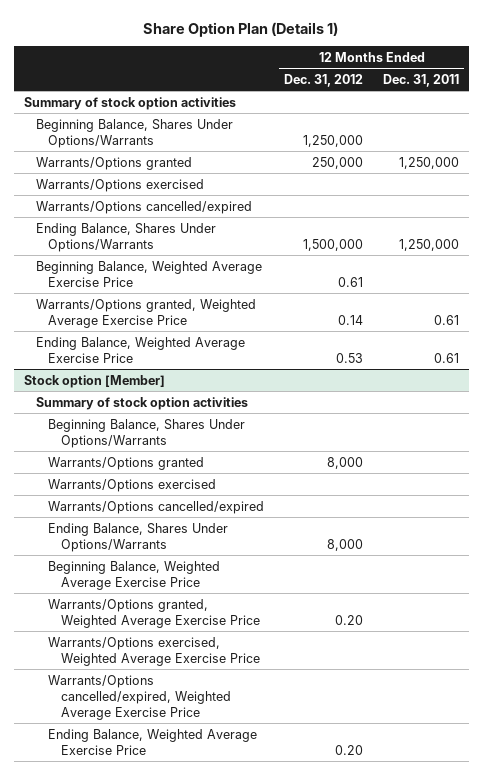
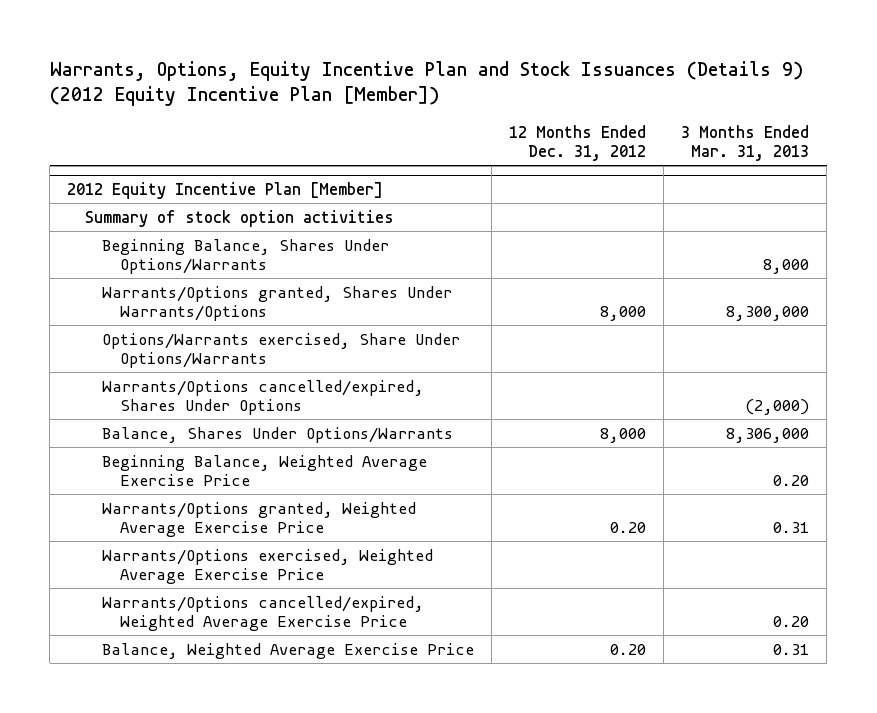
[143,21,339,37] Share Option Plan (Details 1) -> [49,60,803,107] Warrants, Options, Equity Incentive Plan and Stock Issuances (Details 9) (2012 Equity Incentive Plan [Member])
[383,73,460,87] Dec. 31, 2011 -> none
none -> [681,124,810,161] 3 Months Ended Mar. 31, 2013
[23,96,236,110] Summary of stock option activities -> none
[36,118,234,148] Beginning Balance, Shares Under Options/Warrants -> none
[36,156,193,170] Warrants/Options granted -> none
[36,178,205,192] Warrants/Options exercised -> none
[36,200,253,214] Warrants/Options cancelled/expired -> none
[36,222,217,252] Ending Balance, Shares Under Options/Warrants -> none
[36,260,263,287] Beginning Balance, Weighted Average Exercise Price -> none
[36,298,257,328] Warrants/Options granted, Weighted Average Exercise Price -> none
[36,336,246,363] Ending Balance, Weighted Average Exercise Price -> none
[23,374,165,388] Stock option [Member] -> [67,182,384,200] 2012 Equity Incentive Plan [Member]
[48,456,205,470] Warrants/Options granted -> [102,285,453,322] Warrants/Options granted, Shares Under Warrants/Options
[48,478,217,492] Warrants/Options exercised -> [102,332,461,369] Options/Warrants exercised, Share Under Options/Warrants
[48,500,265,514] Warrants/Options cancelled/expired -> [102,379,425,416] Warrants/Options cancelled/expired, Shares Under Options
[48,522,229,552] Ending Balance, Shares Under Options/Warrants -> [102,426,454,443] Balance, Shares Under Options/Warrants
[48,728,258,755] Ending Balance, Weighted Average Exercise Price -> [102,642,475,659] Balance, Weighted Average Exercise Price

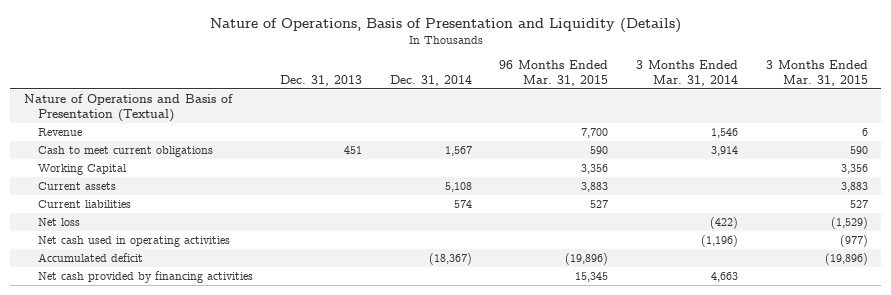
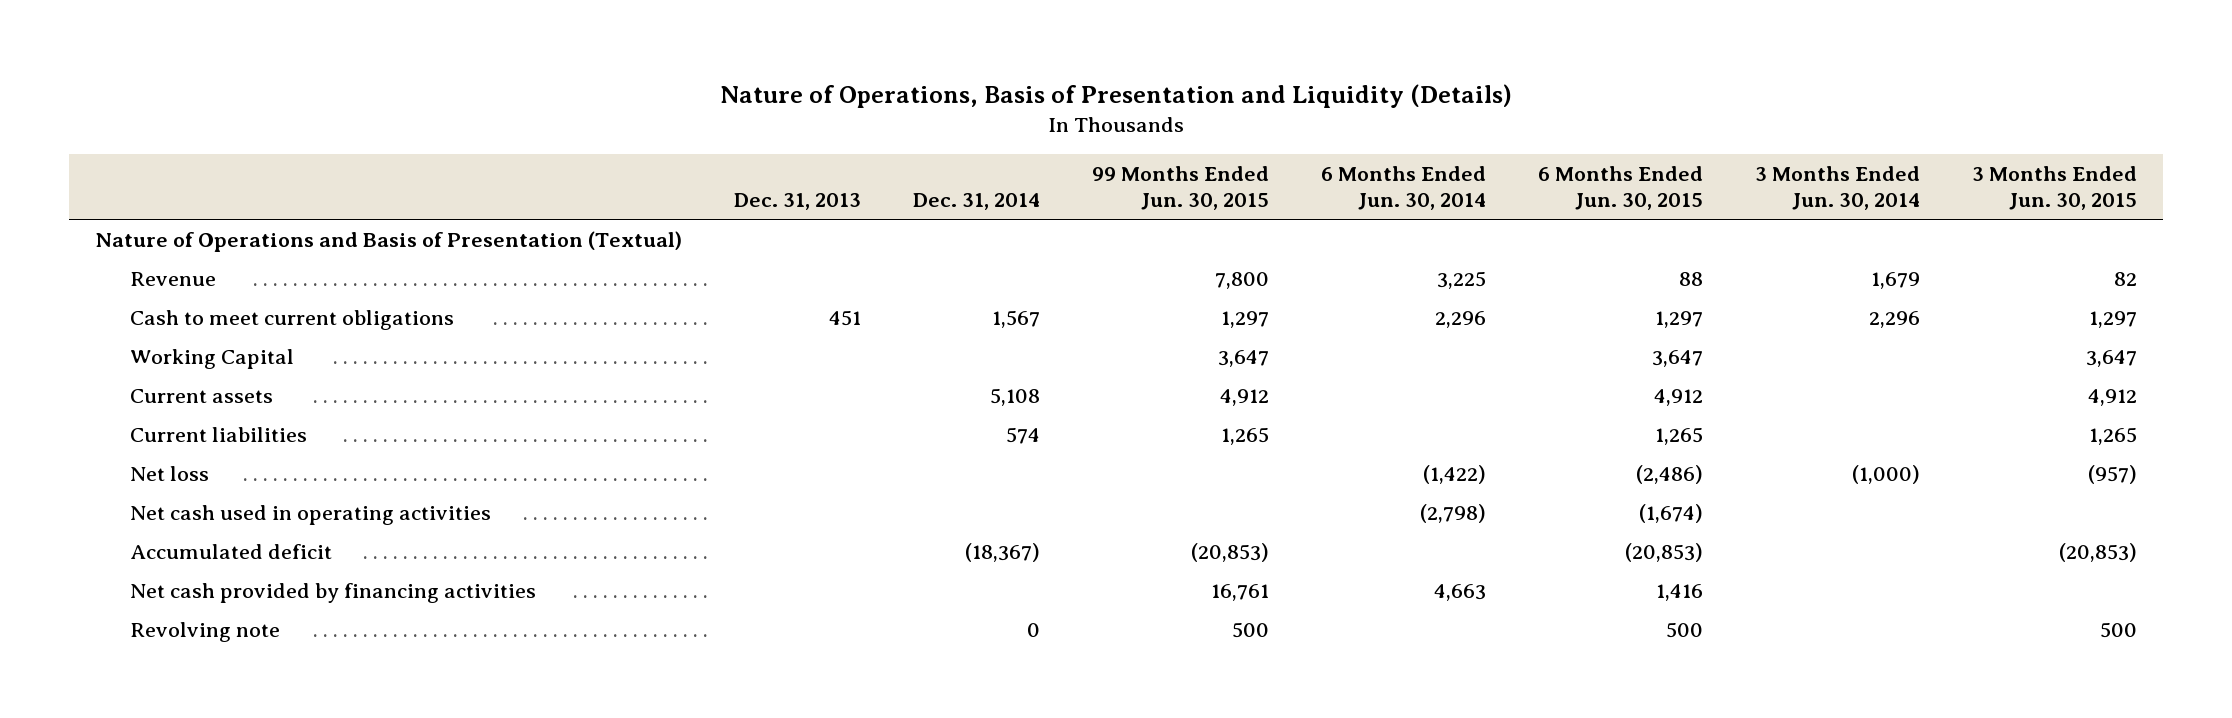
[499,59,609,86] 96 Months Ended Mar. 31, 2015 -> none
[636,59,739,86] 3 Months Ended Mar. 31, 2014 -> none
[765,59,868,86] 3 Months Ended Mar. 31, 2015 -> none
none -> [1091,166,1269,210] 99 Months Ended Jun. 30, 2015
none -> [1320,166,1486,210] 6 Months Ended Jun. 30, 2014
none -> [1537,166,1703,210] 6 Months Ended Jun. 30, 2015
none -> [1754,166,1920,210] 3 Months Ended Jun. 30, 2014
none -> [1971,166,2137,210] 3 Months Ended Jun. 30, 2015
none -> [129,622,280,643] Revolving note

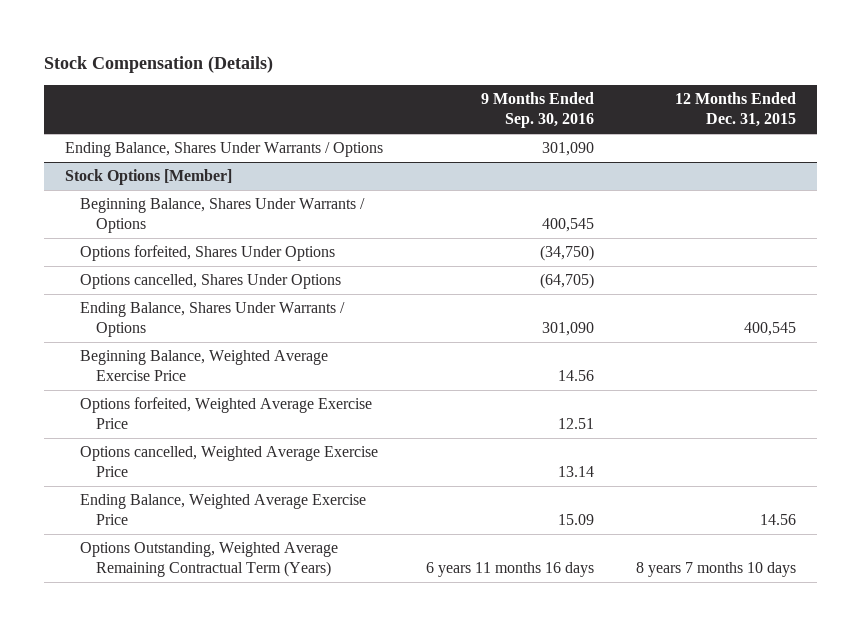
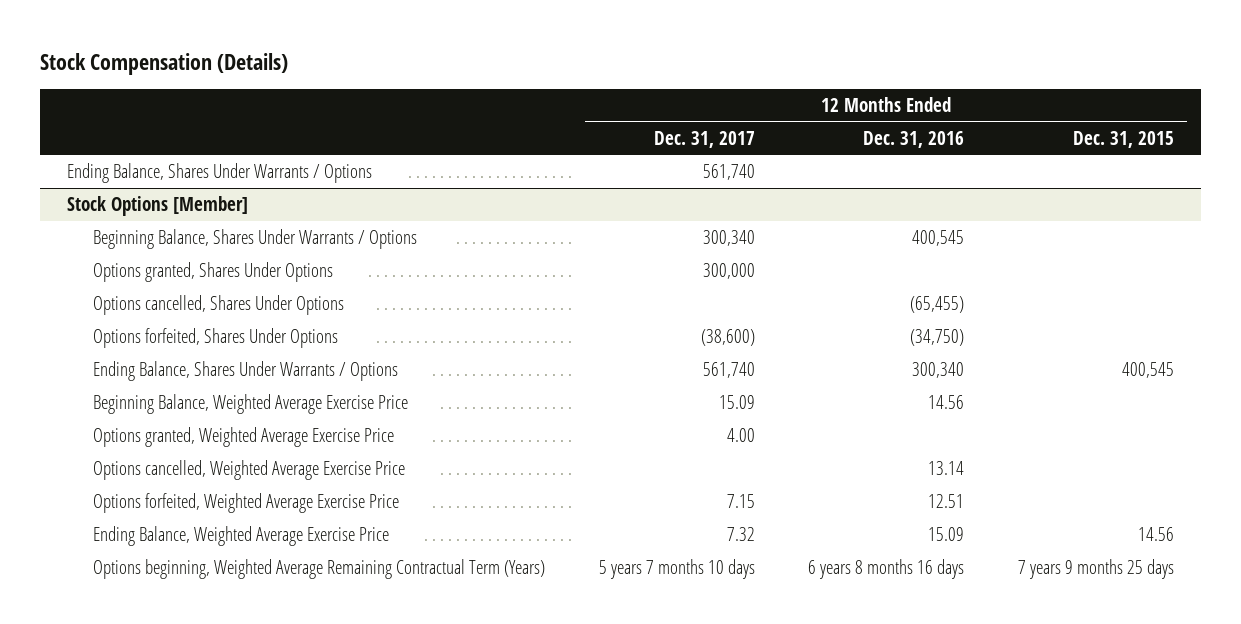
[480,91,594,129] 9 Months Ended Sep. 30, 2016 -> none
none -> [653,130,755,148] Dec. 31, 2017
none -> [863,130,965,148] Dec. 31, 2016
none -> [92,262,333,283] Options granted, Shares Under Options
[80,245,336,262] Options forfeited, Shares Under Options -> [92,328,338,349] Options forfeited, Shares Under Options
none -> [92,427,394,448] Options granted, Weighted Average Exercise Price
[80,397,373,430] Options forfeited, Weighted Average Exercise Price -> [92,493,399,514] Options forfeited, Weighted Average Exercise Price
[80,542,339,578] Options Outstanding, Weighted Average Remaining Contractual Term (Years) -> [92,559,545,580] Options beginning, Weighted Average Remaining Contractual Term (Years)
[636,562,797,578] 8 years 7 months 10 days -> [1017,559,1174,580] 7 years 9 months 25 days

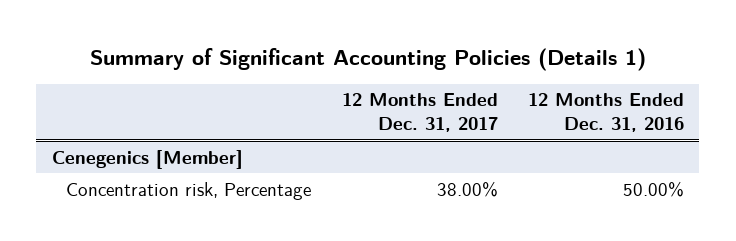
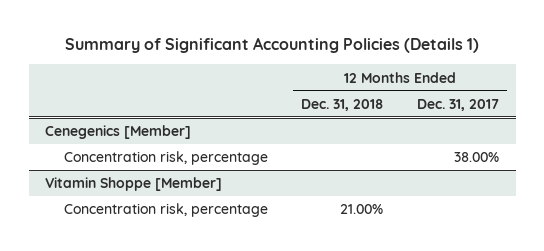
[528,93,685,133] 12 Months Ended Dec. 31, 2016 -> none
none -> [301,98,384,111] Dec. 31, 2018
[66,181,312,200] Concentration risk, Percentage -> [64,151,269,166] Concentration risk, percentage
none -> [45,177,223,192] Vitamin Shoppe [Member]
none -> [64,203,269,218] Concentration risk, percentage

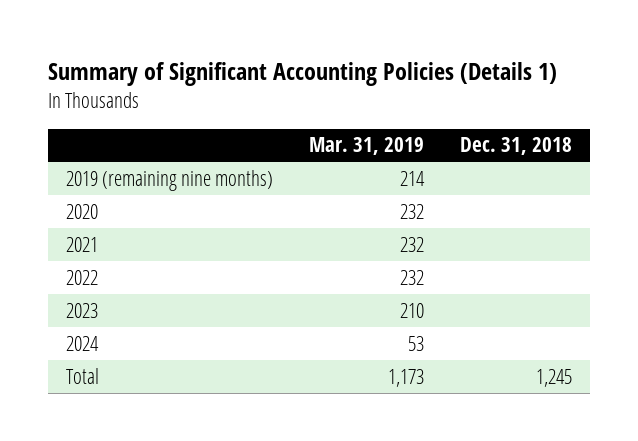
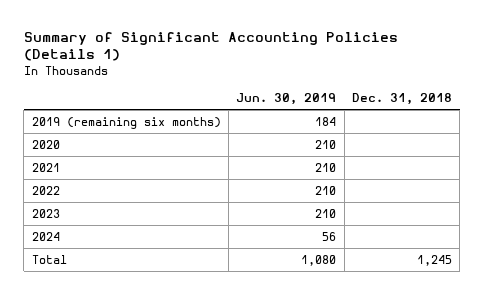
[309,137,425,156] Mar. 31, 2019 -> none
none -> [236,92,337,105] Jun. 30, 2019
[66,169,274,191] 2019 (remaining nine months) -> [31,117,221,130] 2019 (remaining six months)

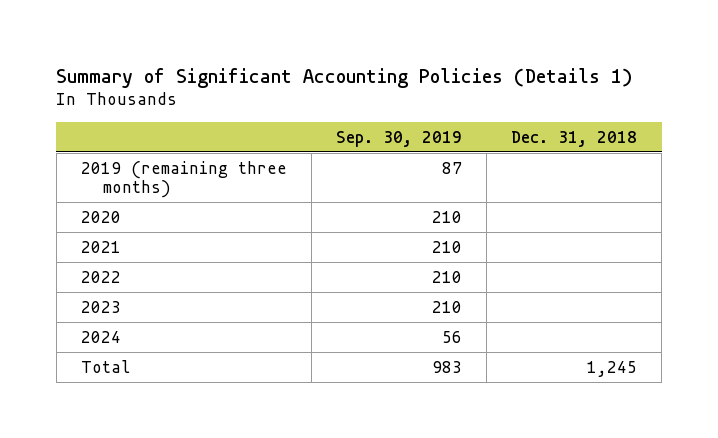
[236,92,337,105] Jun. 30, 2019 -> none
none -> [336,130,463,147] Sep. 30, 2019
[31,117,221,130] 2019 (remaining six months) -> [80,160,287,199] 2019 (remaining three months)

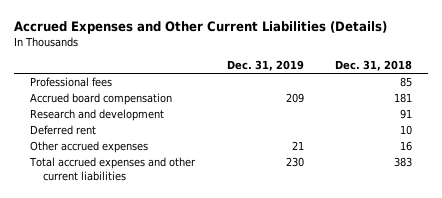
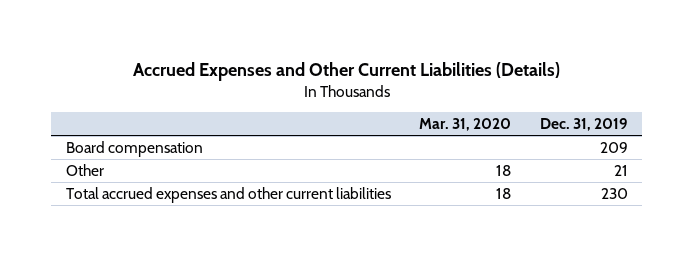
[335,60,413,72] Dec. 31, 2018 -> none
none -> [419,118,512,132] Mar. 31, 2020
[29,77,112,88] Professional fees -> none
[29,109,164,122] Research and development -> none
[29,125,96,136] Deferred rent -> none
[29,93,172,106] Accrued board compensation -> [65,141,203,158] Board compensation
[29,141,148,154] Other accrued expenses -> [65,164,104,177] Other

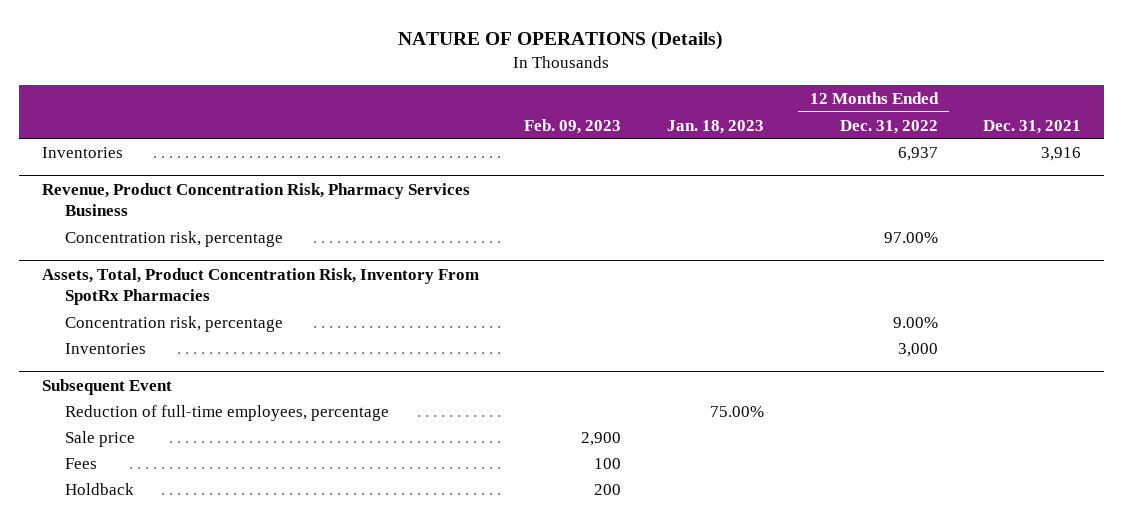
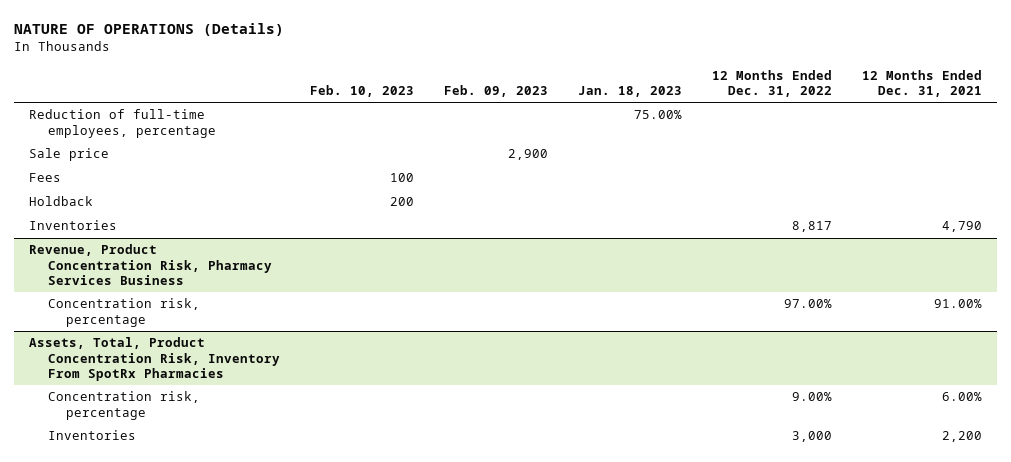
[983,119,1082,134] Dec. 31, 2021 -> none
none -> [309,85,414,98] Feb. 10, 2023
none -> [862,69,983,98] 12 Months Ended Dec. 31, 2021
none -> [29,109,216,138] Reduction of full-time employees, percentage
none -> [29,148,110,162] Sale price
none -> [29,173,62,183] Fees
none -> [29,196,94,207] Holdback
[897,146,938,161] 6,937 -> [792,221,833,233] 8,817
[41,378,172,395] Subsequent Event -> none
[64,404,389,421] Reduction of full-time employees, percentage -> none
[64,430,135,447] Sale price -> none
[64,457,97,469] Fees -> none
[64,482,134,495] Holdback -> none

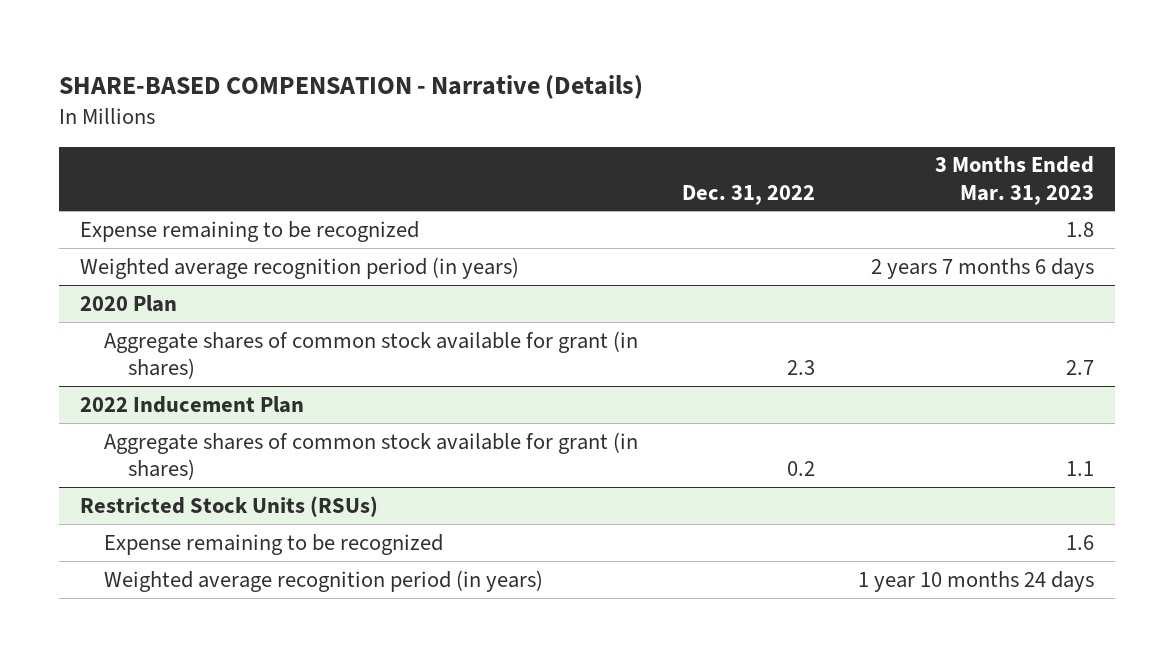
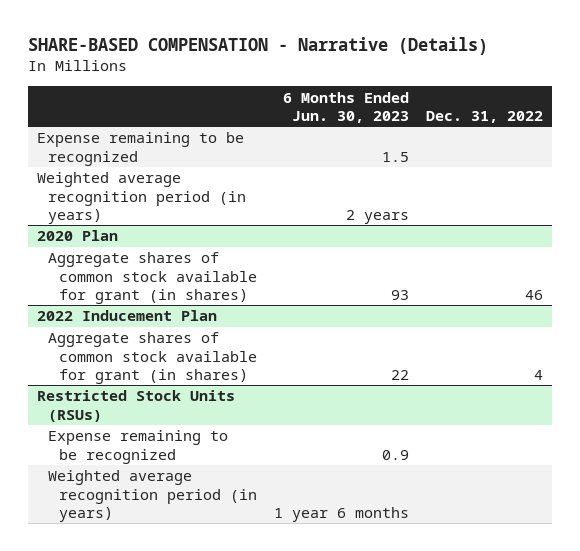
[934,156,1094,205] 3 Months Ended Mar. 31, 2023 -> none
none -> [282,91,409,123] 6 Months Ended Jun. 30, 2023
[786,360,815,376] 2.3 -> [525,289,544,300] 46
[786,461,815,477] 0.2 -> [534,369,544,380] 4

